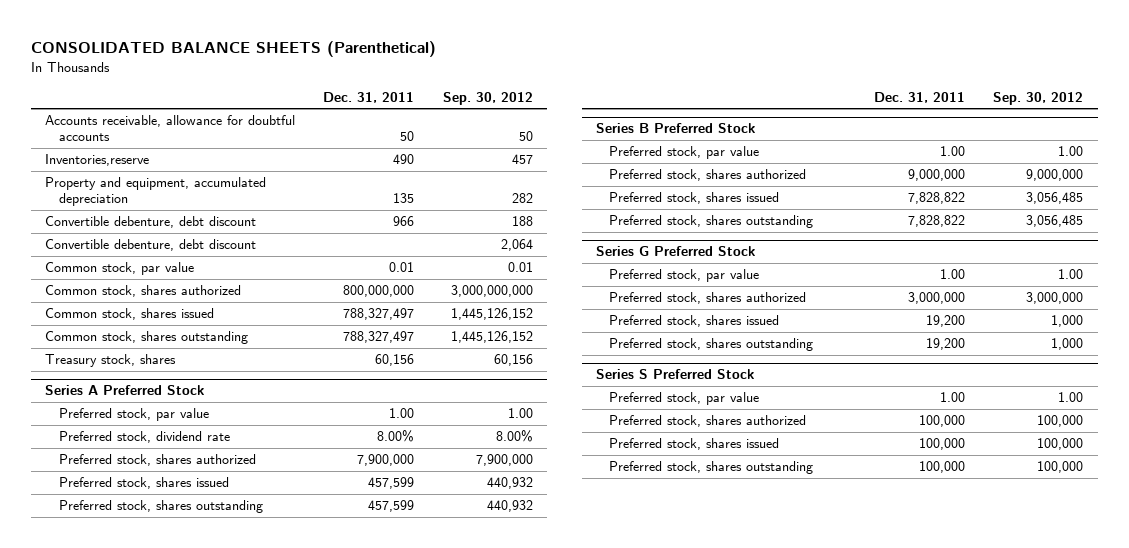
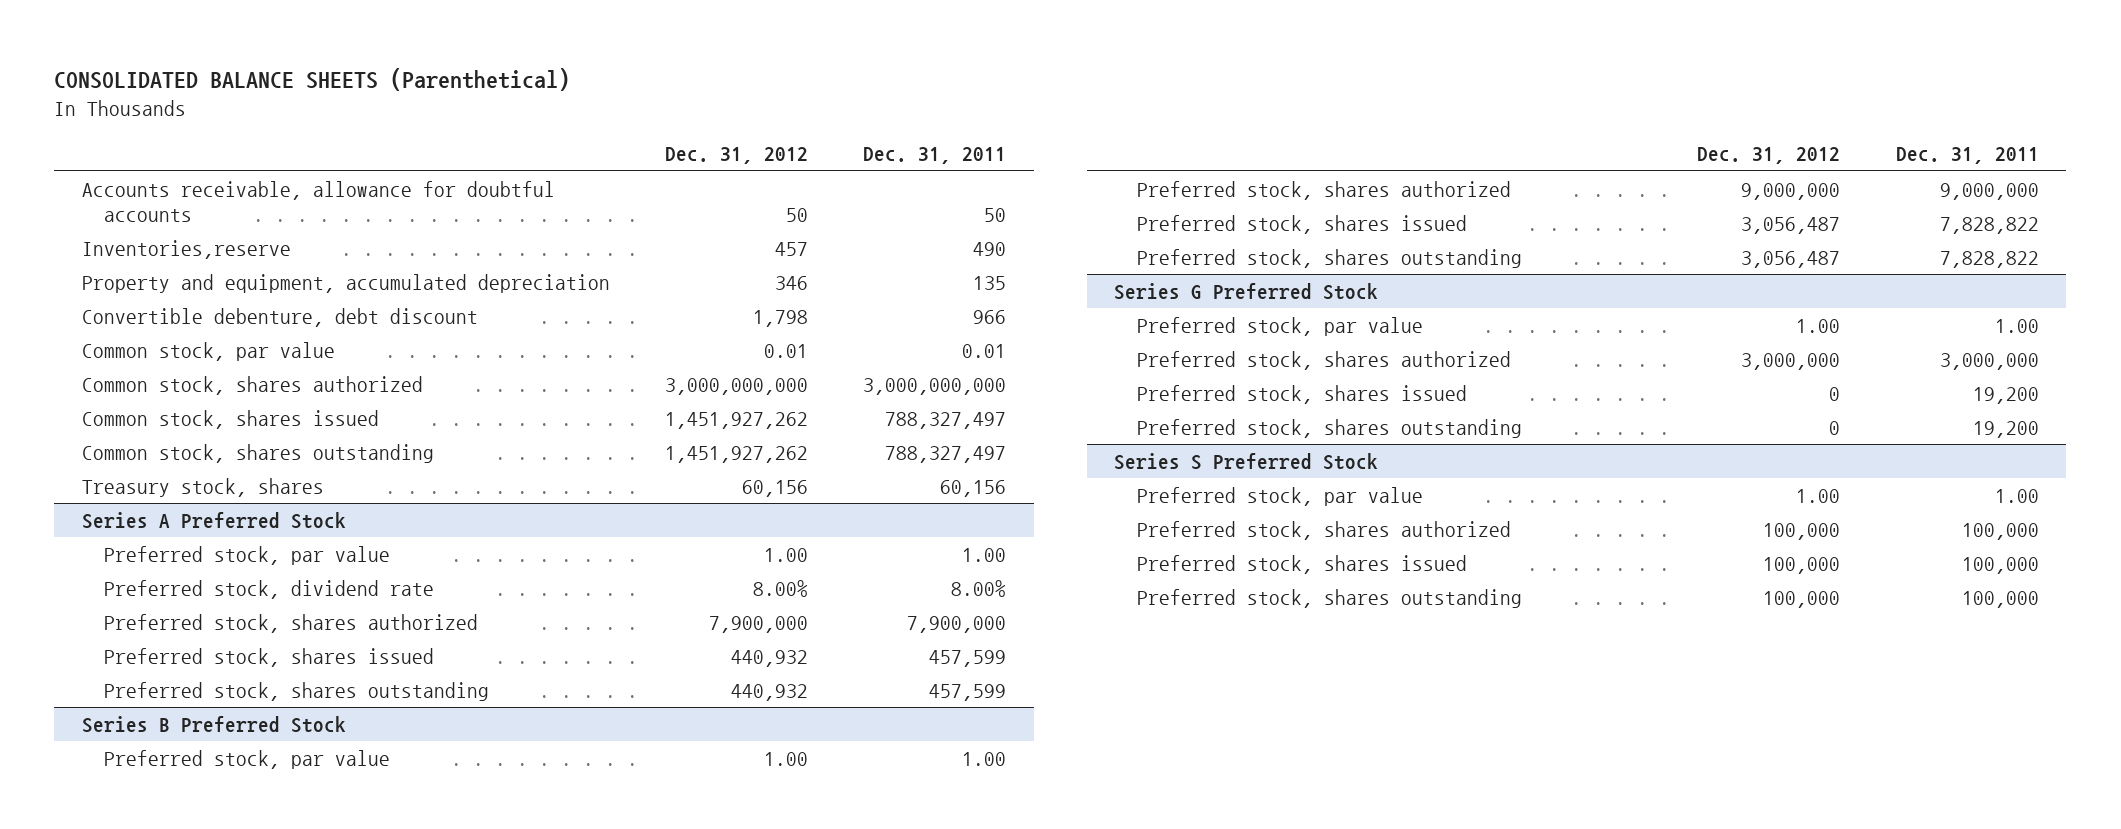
[442,91,533,105] Sep. 30, 2012 -> none
none -> [665,147,809,165] Dec. 31, 2012
[45,239,257,252] Convertible debenture, debt discount -> none
[343,285,415,298] 800,000,000 -> [863,377,1007,395] 3,000,000,000

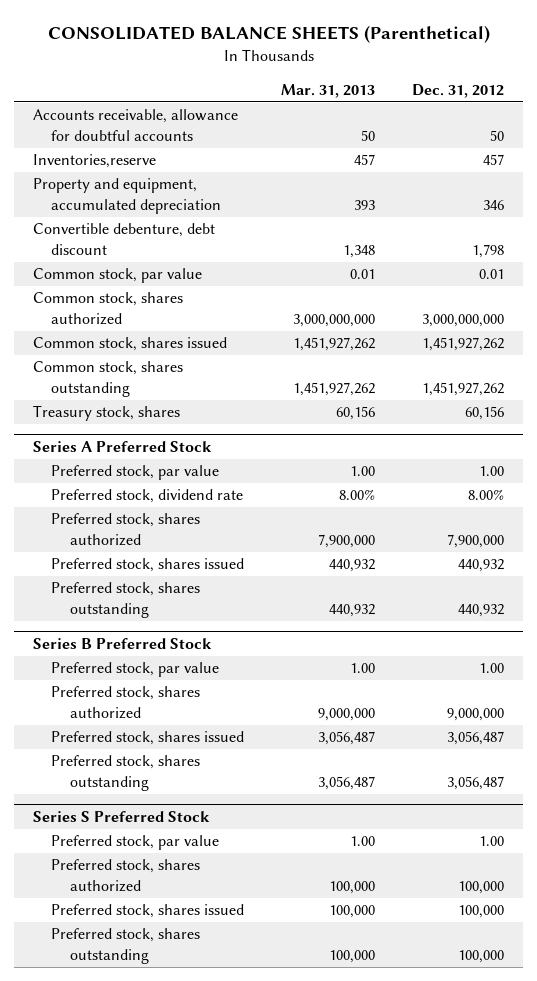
[863,147,1007,165] Dec. 31, 2011 -> none
none -> [281,83,376,98] Mar. 31, 2013
[1114,282,1379,300] Series G Preferred Stock -> none
[1136,316,1423,336] Preferred stock, par value -> none
[1136,350,1511,370] Preferred stock, shares authorized -> none
[1136,384,1467,404] Preferred stock, shares issued -> none
[1136,418,1522,438] Preferred stock, shares outstanding -> none

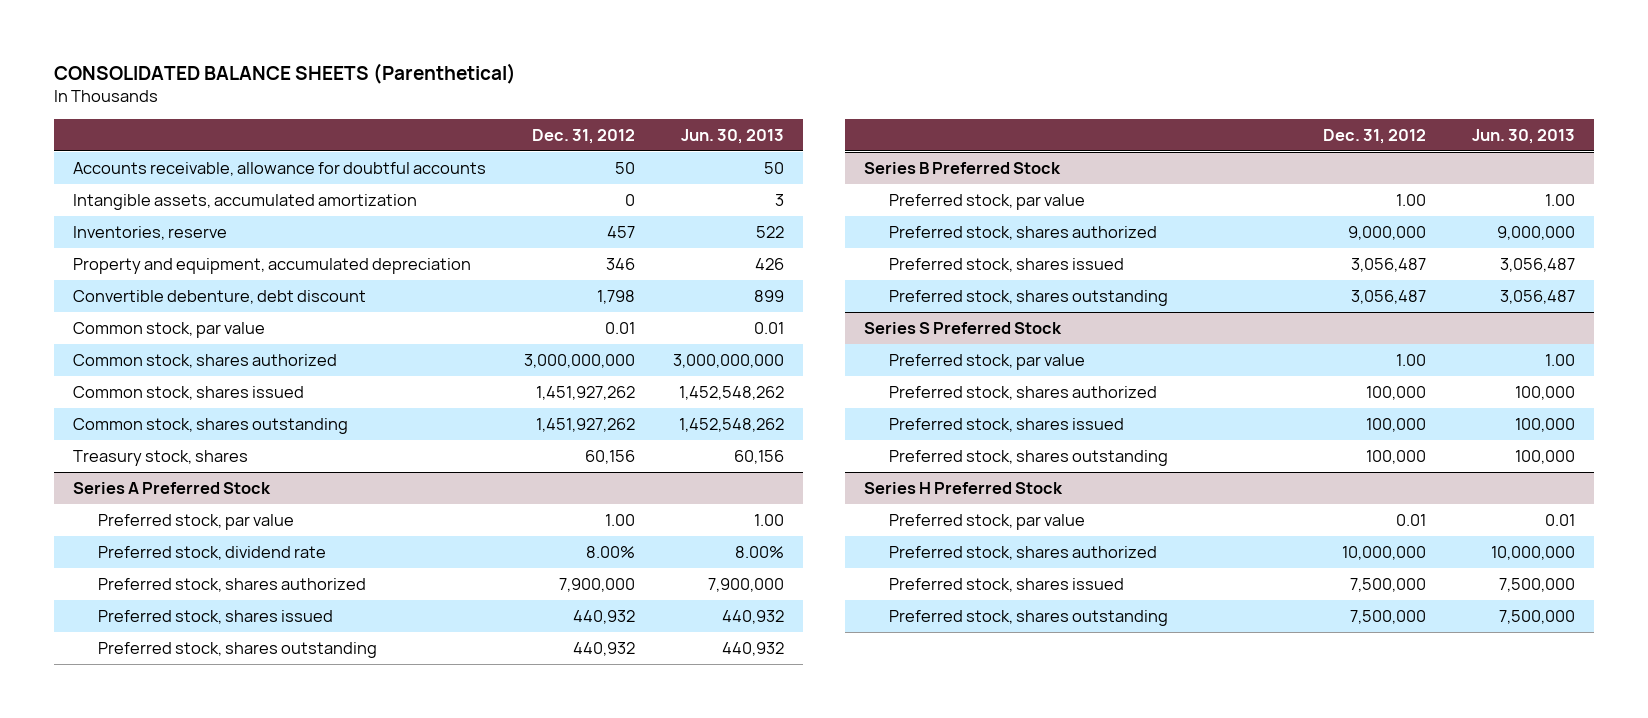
[281,83,376,98] Mar. 31, 2013 -> none
none -> [681,128,785,144] Jun. 30, 2013
none -> [72,194,417,211] Intangible assets, accumulated amortization
[32,154,156,169] Inventories,reserve -> [72,226,227,241] Inventories, reserve
none -> [863,482,1063,495] Series H Preferred Stock
none -> [889,514,1086,531] Preferred stock, par value
none -> [889,546,1158,561] Preferred stock, shares authorized
none -> [889,578,1125,593] Preferred stock, shares issued
none -> [889,610,1169,627] Preferred stock, shares outstanding

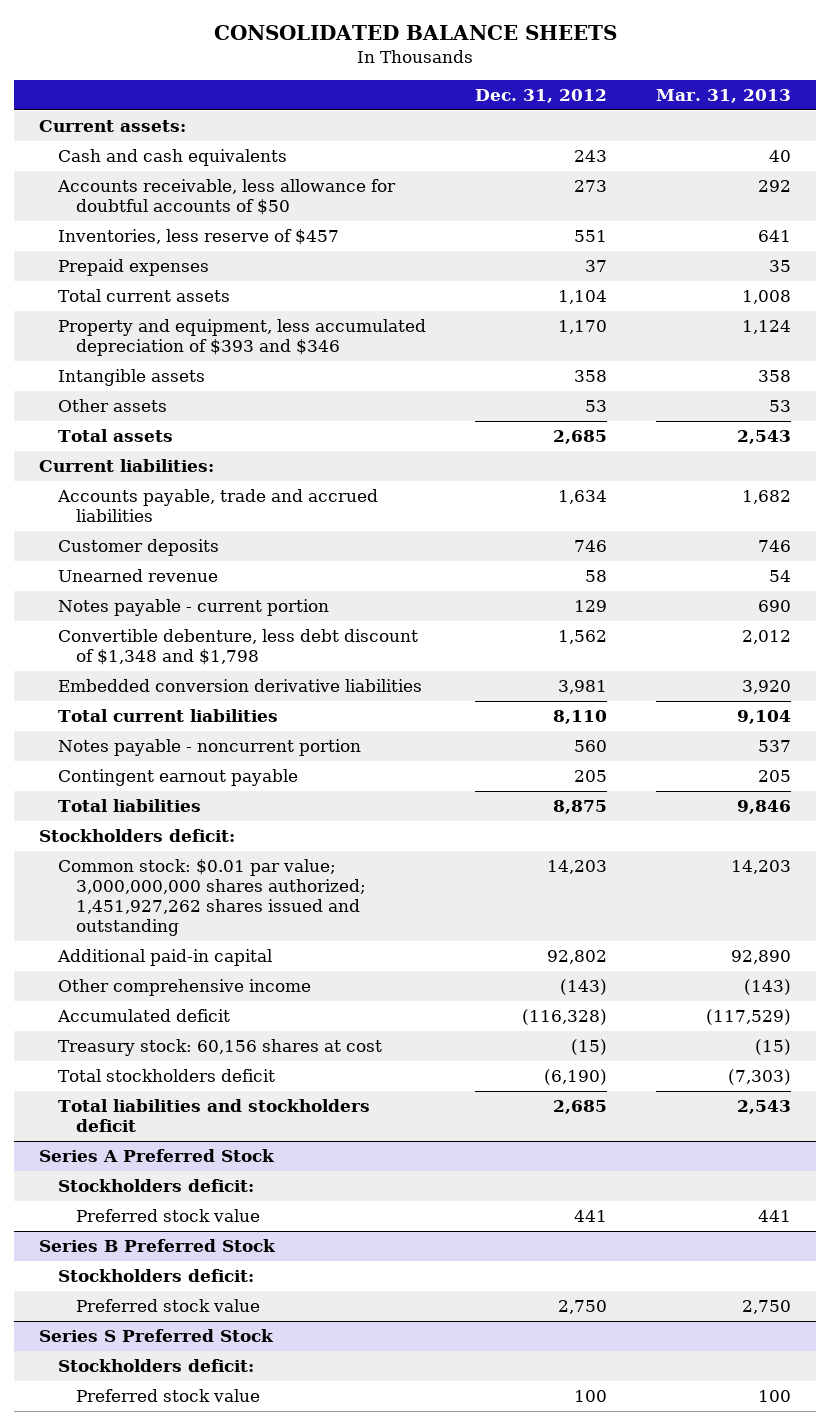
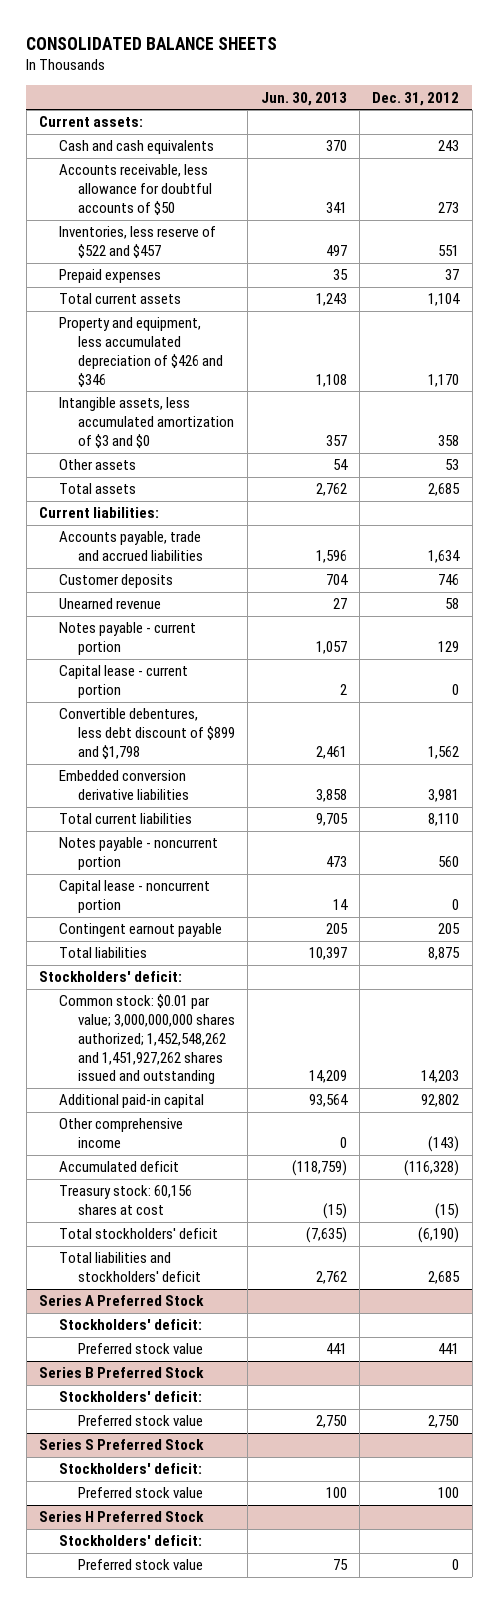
[656,88,792,103] Mar. 31, 2013 -> none
none -> [260,91,347,106] Jun. 30, 2013
[57,228,339,245] Inventories, less reserve of $457 -> [58,226,216,259] Inventories, less reserve of $522 and $457
[57,318,426,356] Property and equipment, less accumulated depreciation of $393 and $346 -> [58,317,223,387] Property and equipment, less accumulated depreciation of $426 and $346
[57,368,205,386] Intangible assets -> [58,397,234,448] Intangible assets, less accumulated amortization of $3 and $0
none -> [58,665,188,699] Capital lease - current portion
[57,628,418,665] Convertible debenture, less debt discount of $1,348 and $1,798 -> [58,708,235,759] Convertible debentures, less debt discount of $899 and $1,798
none -> [58,880,210,914] Capital lease - noncurrent portion
[39,828,236,842] Stockholders deficit: -> [39,971,183,983] Stockholders' deficit:
[57,858,367,936] Common stock: $0.01 par value; 3,000,000,000 shares authorized; 1,451,927,262 shares issued and outstanding -> [58,994,235,1085] Common stock: $0.01 par value; 3,000,000,000 shares authorized; 1,452,548,262 and 1,451,927,262 shares issued and outstanding
[57,1068,275,1082] Total stockholders deficit -> [58,1228,218,1240] Total stockholders' deficit
[57,1098,370,1132] Total liabilities and stockholders deficit -> [58,1252,201,1283] Total liabilities and stockholders' deficit
[57,1178,254,1192] Stockholders deficit: -> [58,1319,202,1331] Stockholders' deficit:
[57,1268,254,1282] Stockholders deficit: -> [58,1391,202,1403] Stockholders' deficit:
[57,1358,254,1372] Stockholders deficit: -> [58,1463,202,1475] Stockholders' deficit:
none -> [39,1511,205,1523] Series H Preferred Stock
none -> [58,1535,202,1547] Stockholders' deficit:
none -> [77,1559,203,1571] Preferred stock value

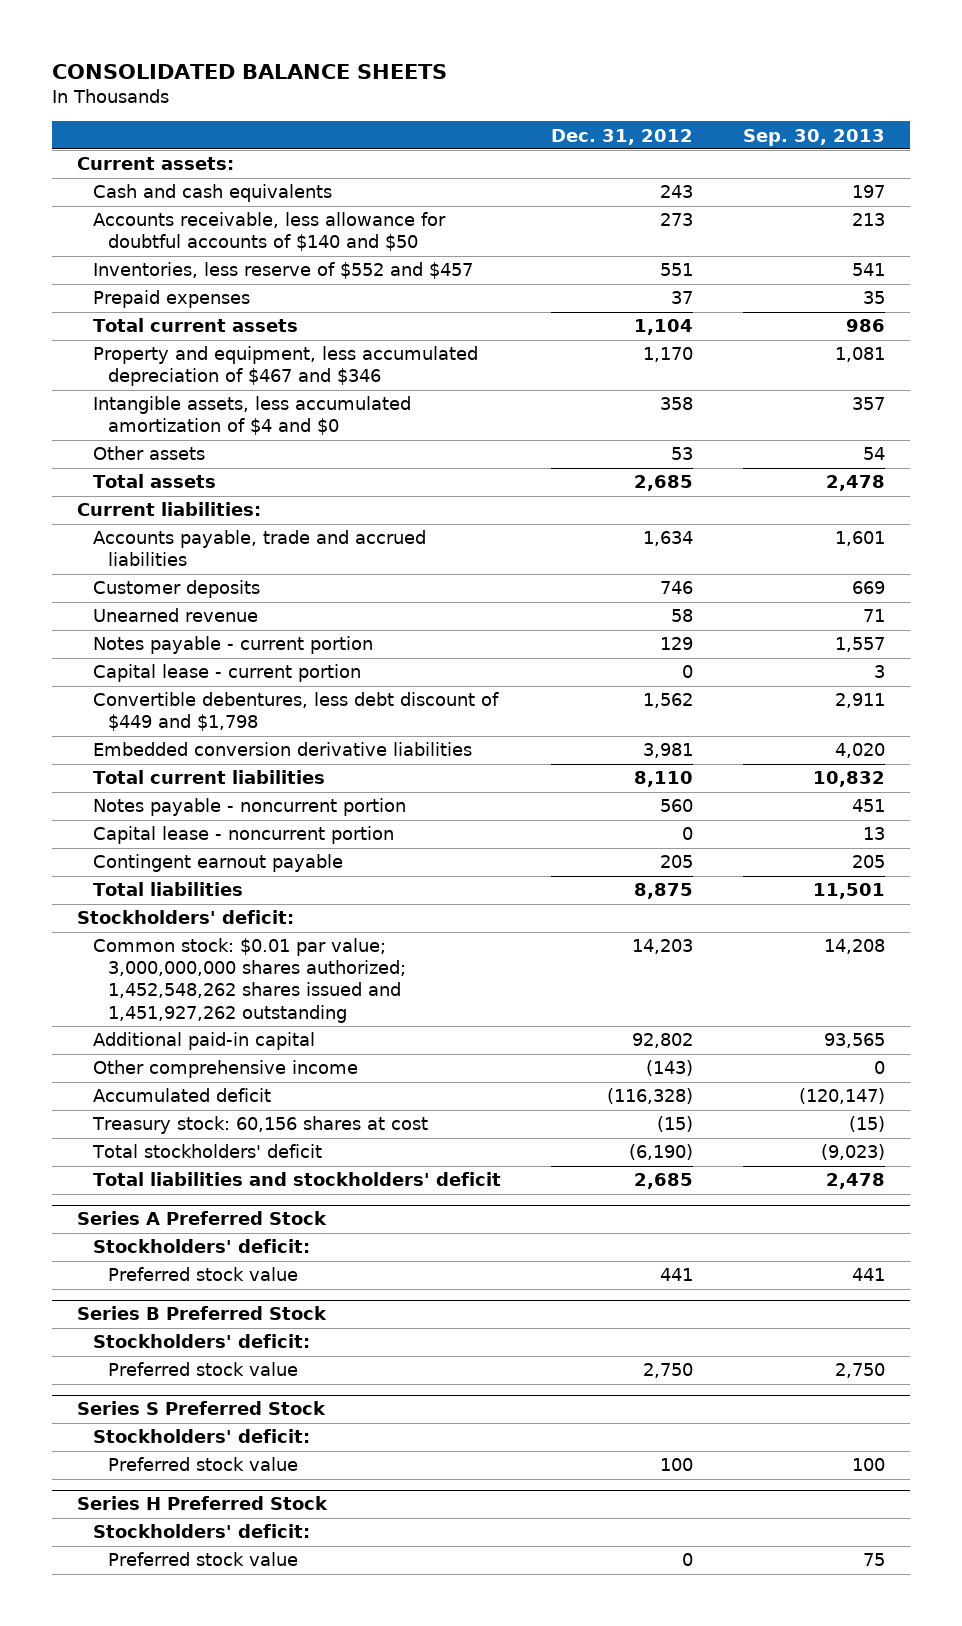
[260,91,347,106] Jun. 30, 2013 -> none
none -> [743,128,886,146] Sep. 30, 2013
[58,164,212,215] Accounts receivable, less allowance for doubtful accounts of $50 -> [92,212,446,252] Accounts receivable, less allowance for doubtful accounts of $140 and $50
[58,226,216,259] Inventories, less reserve of $522 and $457 -> [92,262,473,280] Inventories, less reserve of $552 and $457
[58,317,223,387] Property and equipment, less accumulated depreciation of $426 and $346 -> [92,346,478,387] Property and equipment, less accumulated depreciation of $467 and $346
[58,397,234,448] Intangible assets, less accumulated amortization of $3 and $0 -> [92,396,411,436] Intangible assets, less accumulated amortization of $4 and $0
[58,708,235,759] Convertible debentures, less debt discount of $899 and $1,798 -> [92,692,499,732] Convertible debentures, less debt discount of $449 and $1,798
[58,994,235,1085] Common stock: $0.01 par value; 3,000,000,000 shares authorized; 1,452,548,262 and 1,451,927,262 shares issued and outstanding -> [92,938,407,1023] Common stock: $0.01 par value; 3,000,000,000 shares authorized; 1,452,548,262 shares issued and 1,451,927,262 outstanding

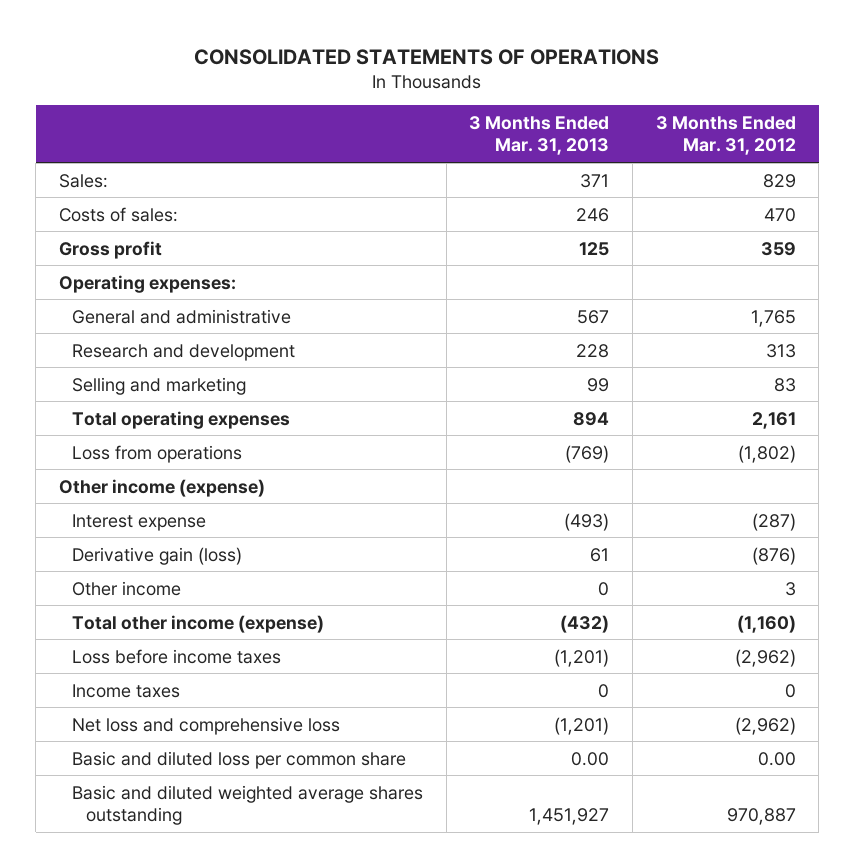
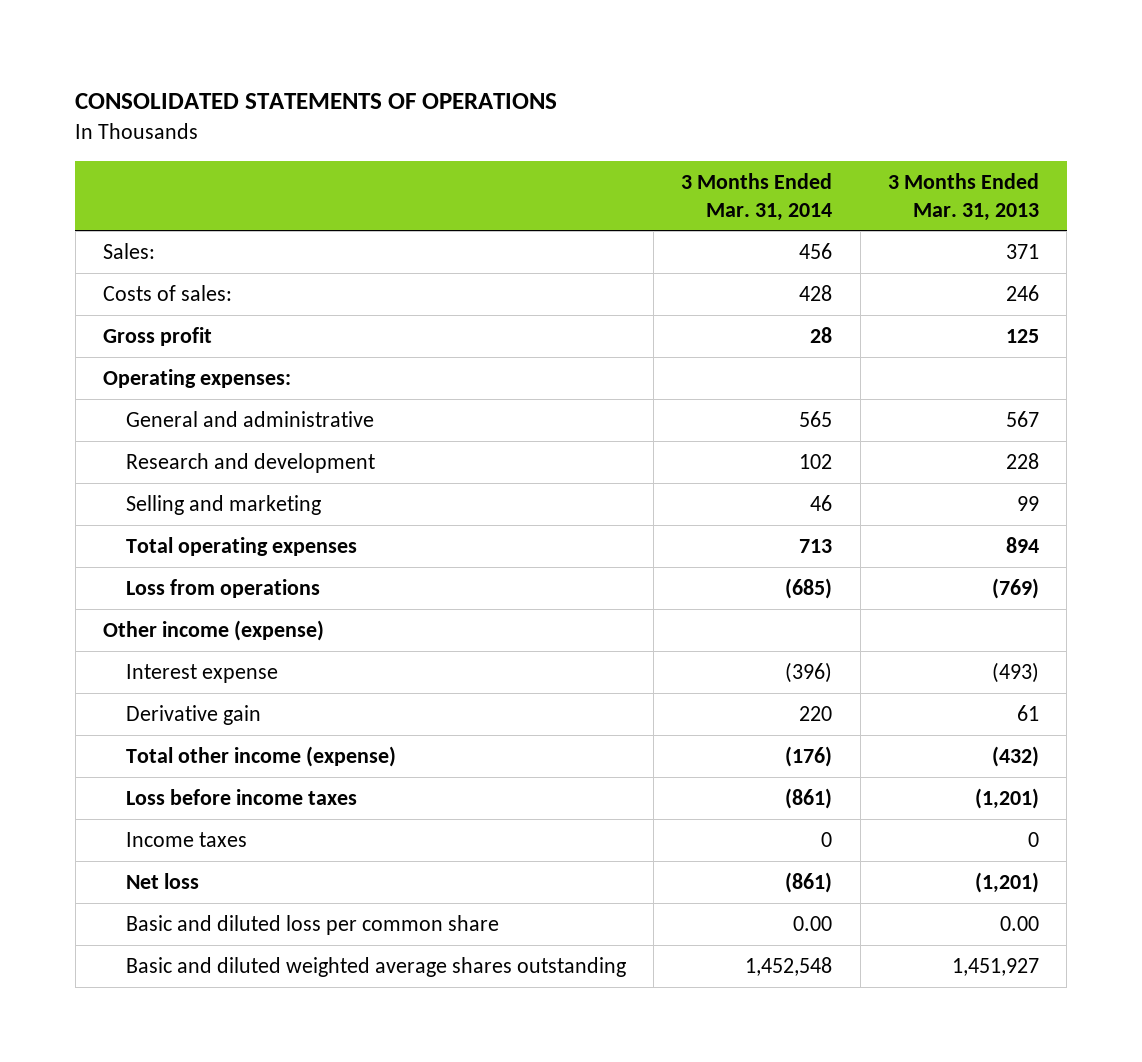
[655,115,796,156] 3 Months Ended Mar. 31, 2012 -> none
none -> [681,172,833,221] 3 Months Ended Mar. 31, 2014
[72,580,182,596] Other income -> none
[72,546,243,565] Derivative gain (loss) -> [125,705,261,726] Derivative gain
[72,716,341,735] Net loss and comprehensive loss -> [125,873,199,890] Net loss

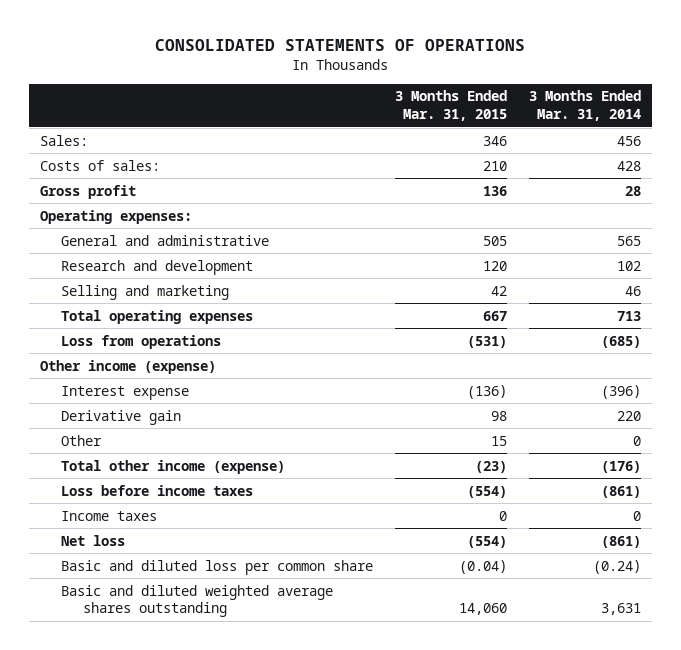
[888,172,1040,221] 3 Months Ended Mar. 31, 2013 -> none
none -> [395,90,508,122] 3 Months Ended Mar. 31, 2015
none -> [61,434,103,446] Other
[793,916,833,932] 0.00 -> [593,559,642,574] (0.24)
[745,957,833,977] 1,452,548 -> [601,603,642,616] 3,631

